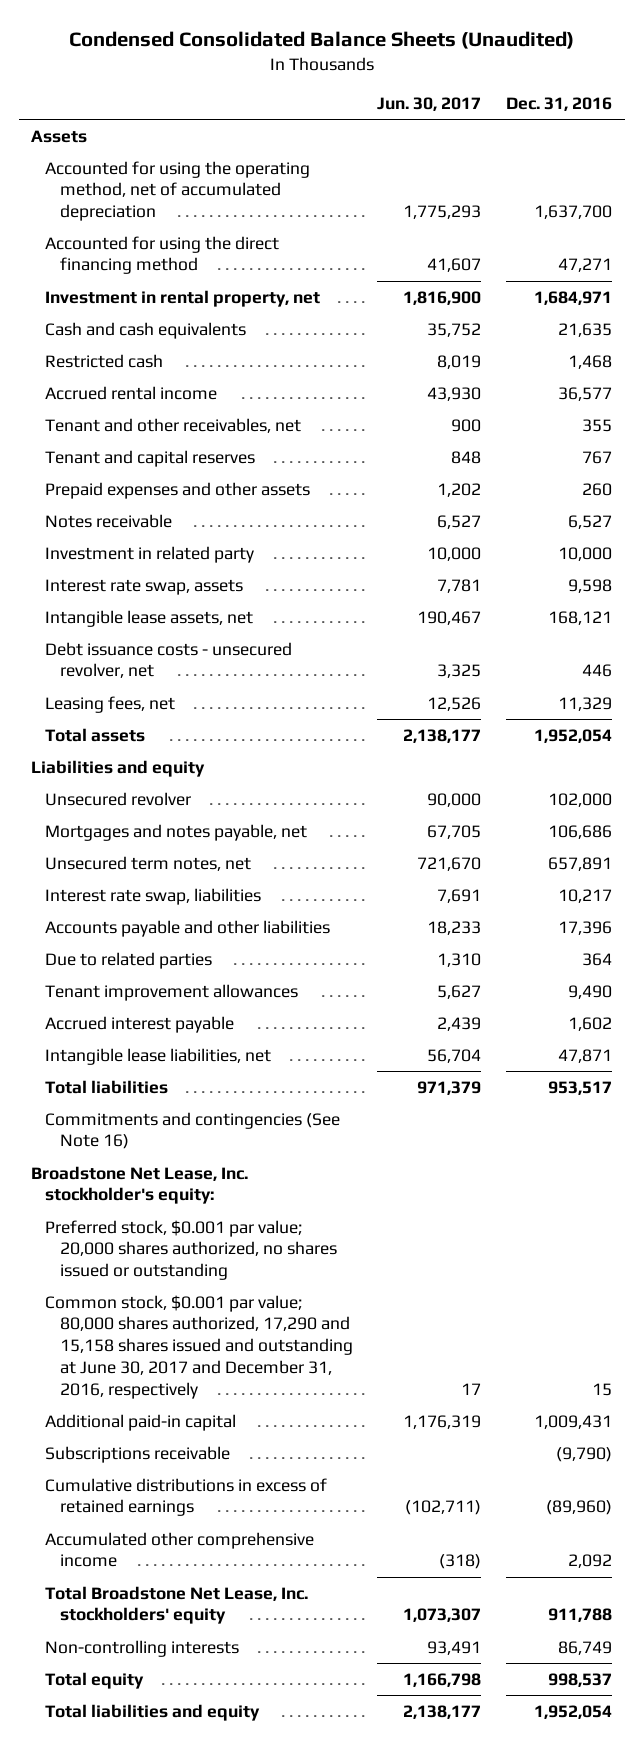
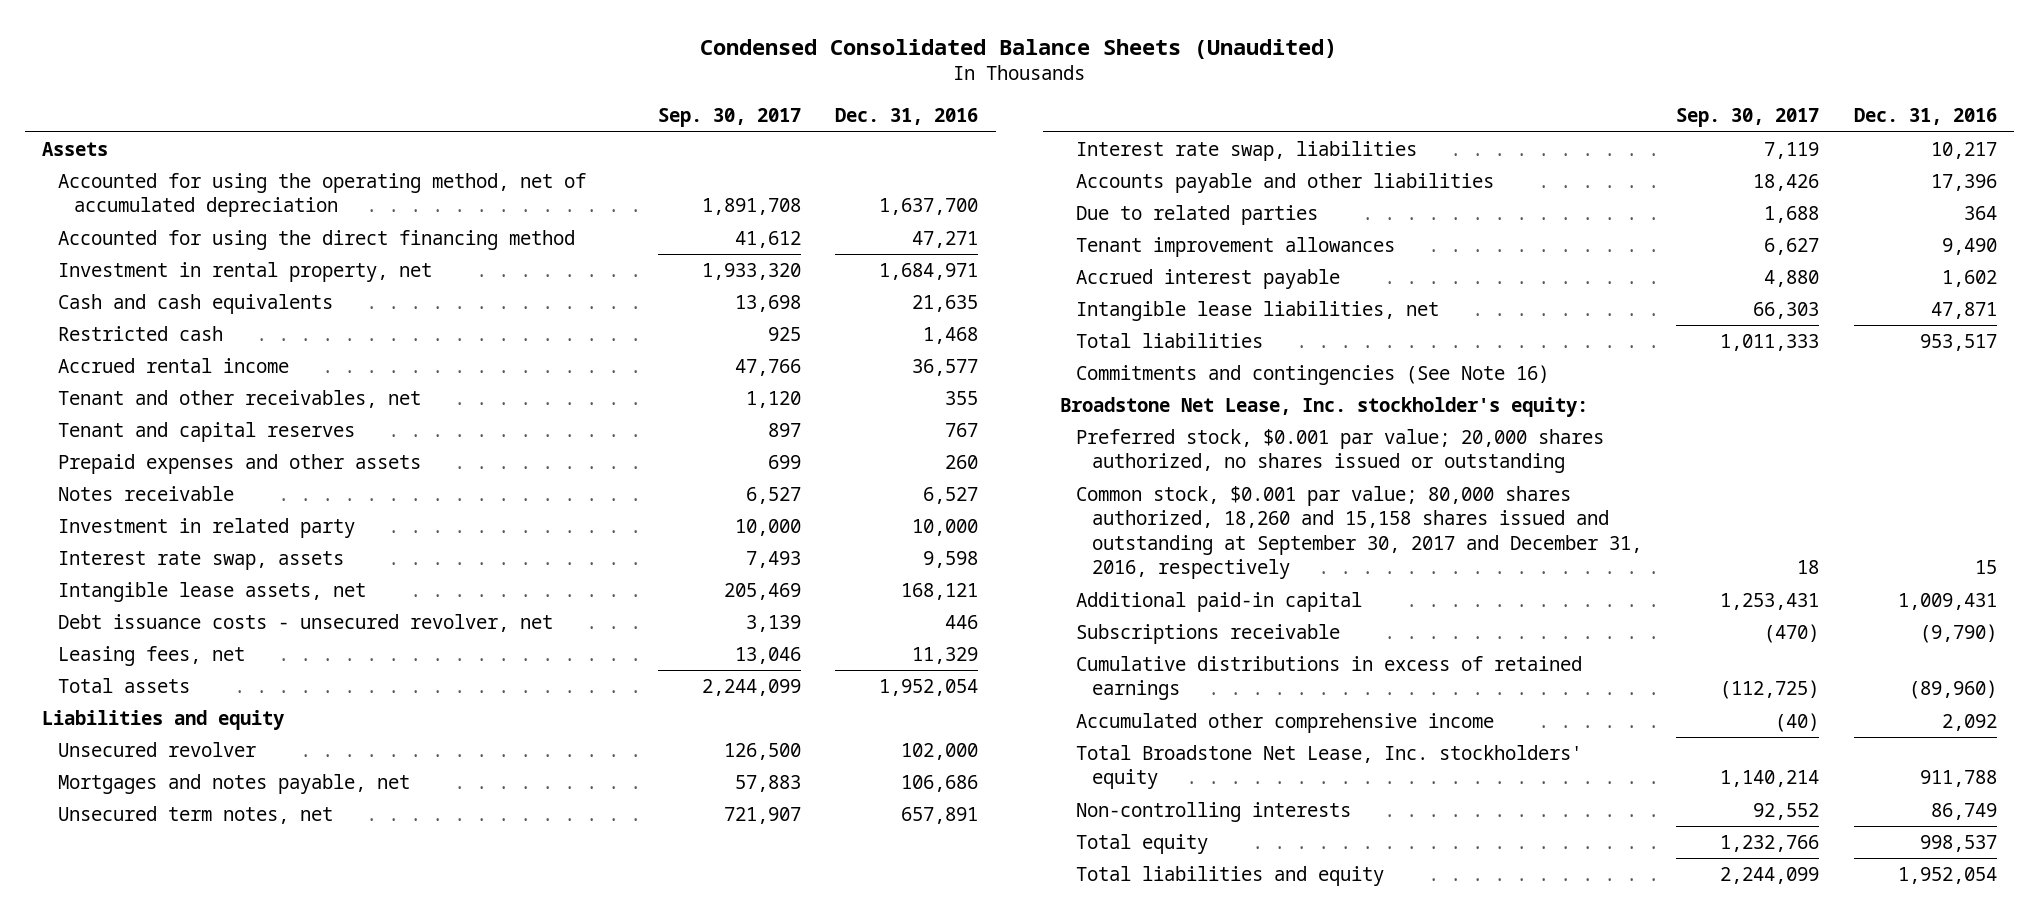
[377,97,482,112] Jun. 30, 2017 -> none
none -> [658,108,802,128] Sep. 30, 2017
[45,1294,353,1399] Common stock, $0.001 par value; 80,000 shares authorized, 17,290 and 15,158 shares issued and outstanding at June 30, 2017 and December 31, 2016, respectively -> [1076,486,1642,580] Common stock, $0.001 par value; 80,000 shares authorized, 18,260 and 15,158 shares issued and outstanding at September 30, 2017 and December 31, 2016, respectively

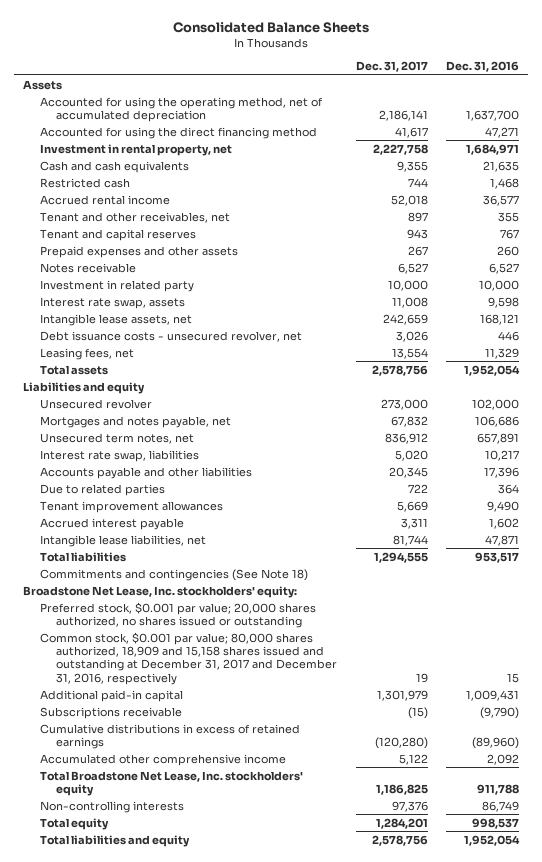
[700,38,1338,59] Condensed Consolidated Balance Sheets (Unaudited) -> [173,21,370,33] Consolidated Balance Sheets
[658,108,802,128] Sep. 30, 2017 -> none
none -> [355,61,428,73] Dec. 31, 2017
[1076,365,1550,386] Commitments and contingencies (See Note 16) -> [39,568,308,581] Commitments and contingencies (See Note 18)
[1060,397,1589,418] Broadstone Net Lease, Inc. stockholder's equity: -> [23,585,298,598] Broadstone Net Lease, Inc. stockholders' equity:
[1076,486,1642,580] Common stock, $0.001 par value; 80,000 shares authorized, 18,260 and 15,158 shares issued and outstanding at September 30, 2017 and December 31, 2016, respectively -> [39,631,338,685] Common stock, $0.001 par value; 80,000 shares authorized, 18,909 and 15,158 shares issued and outstanding at December 31, 2017 and December 31, 2016, respectively

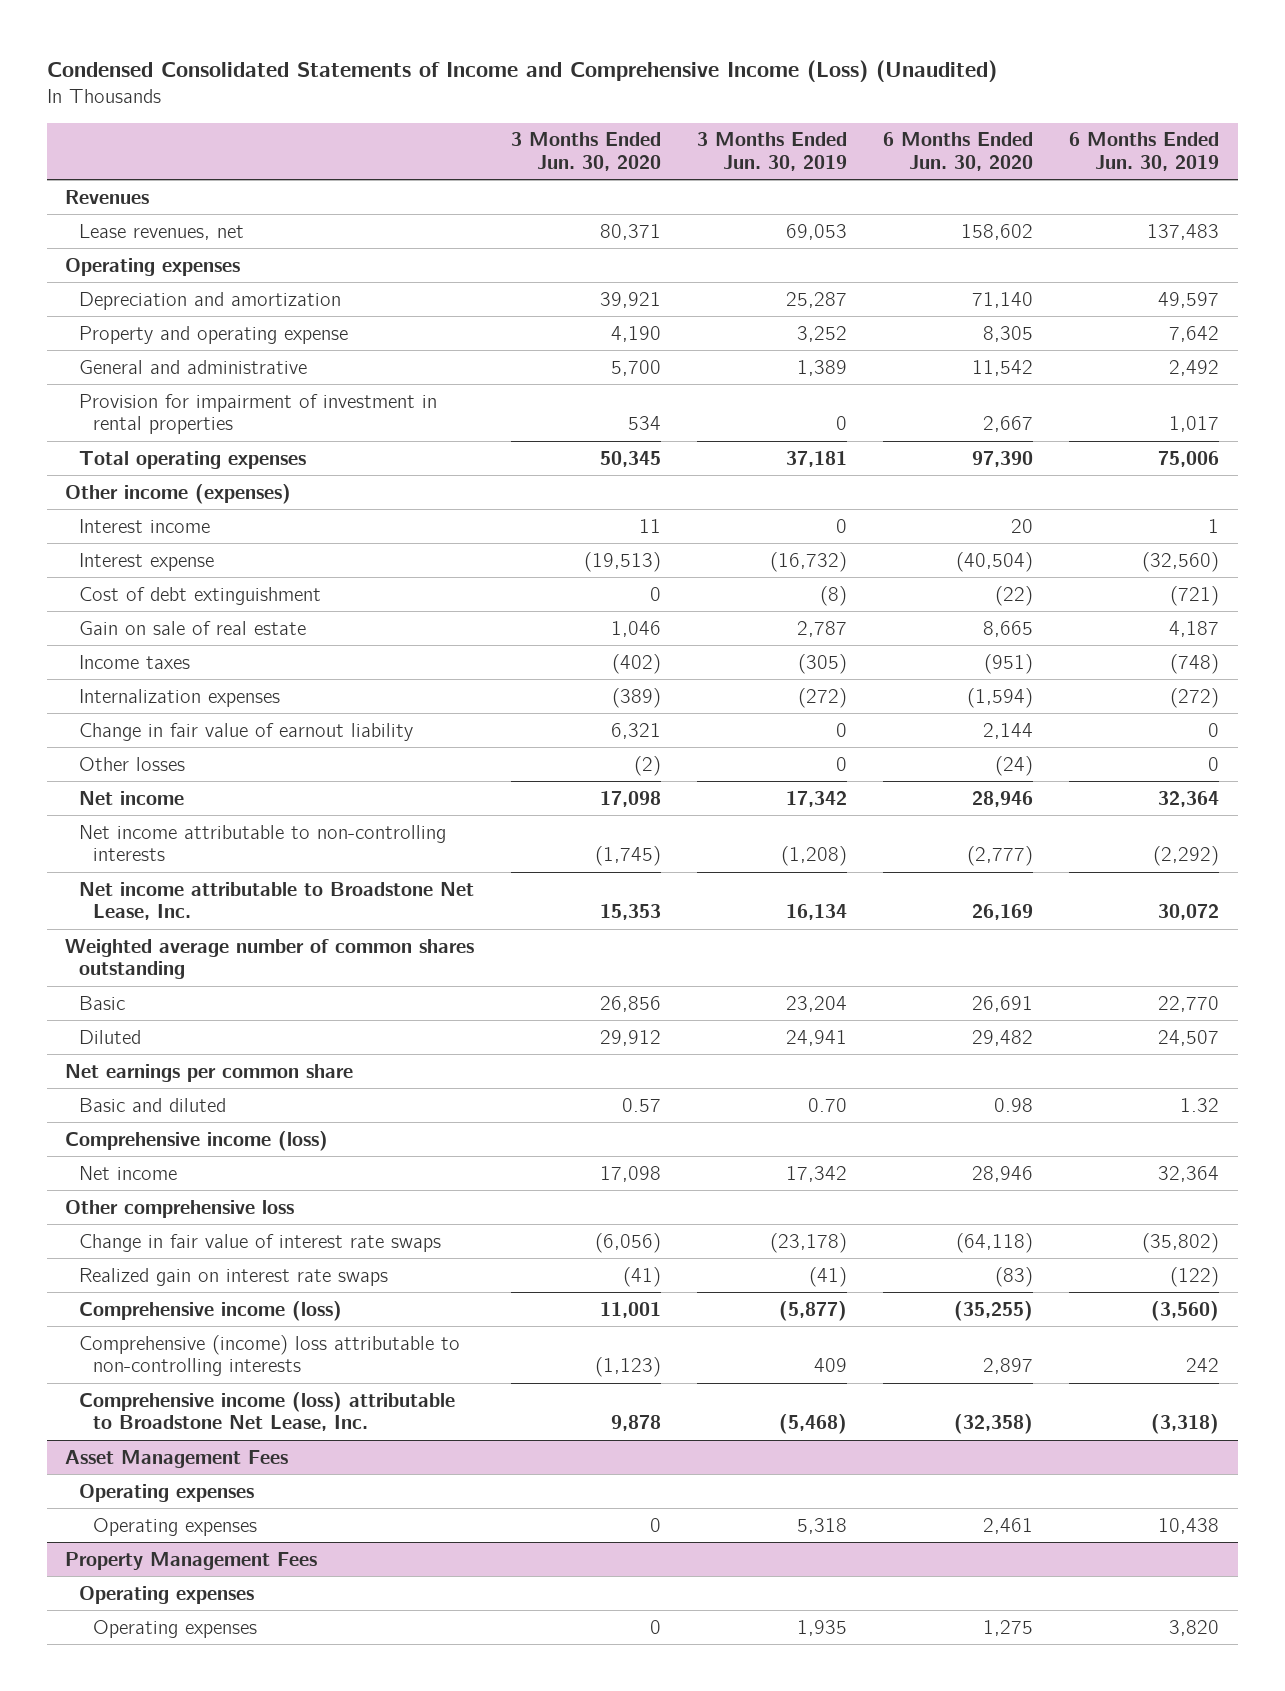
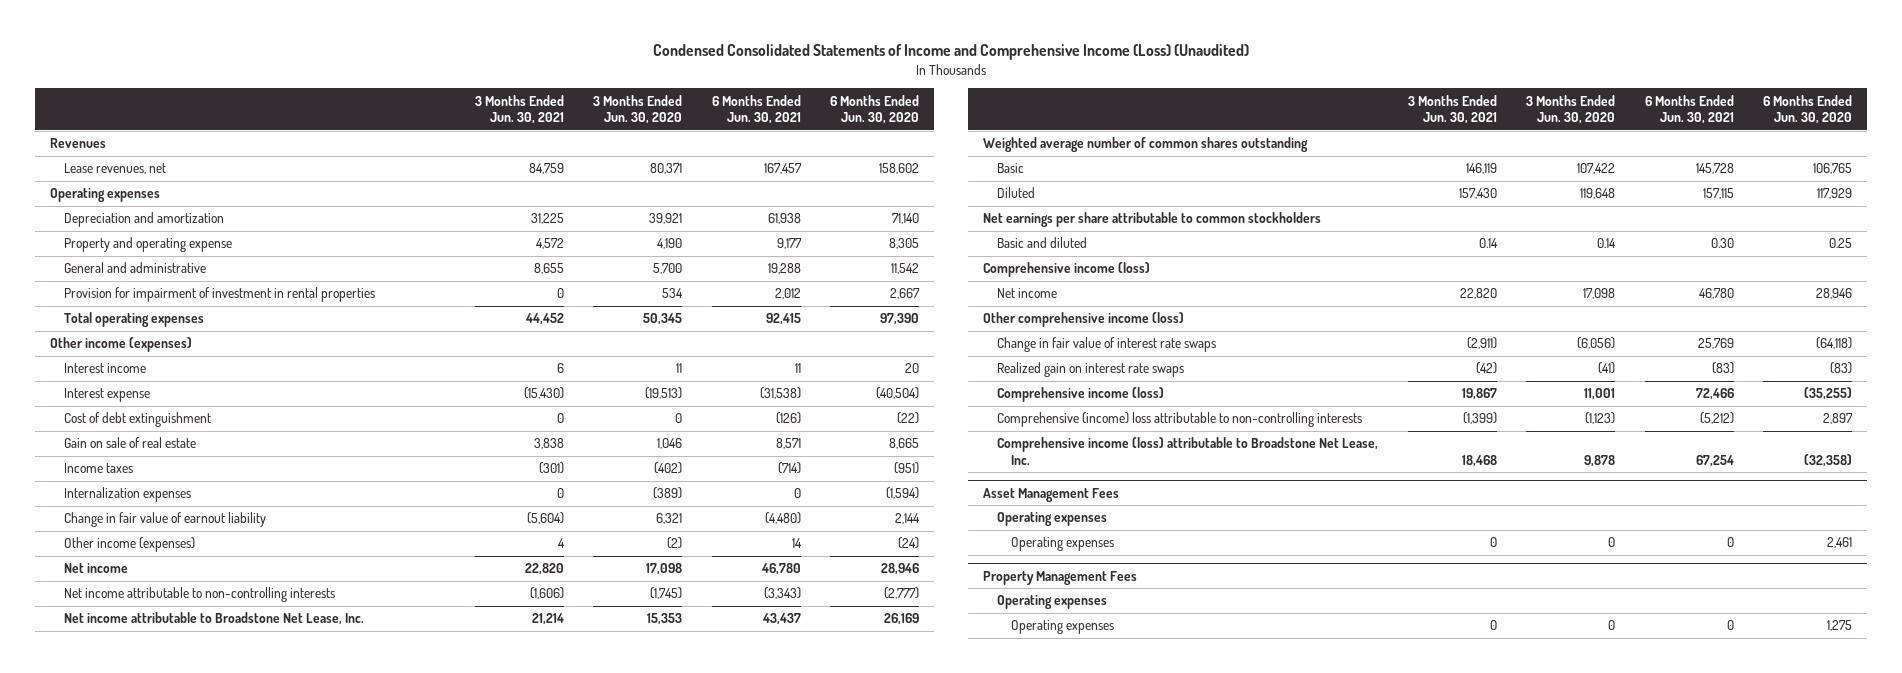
[696,132,847,172] 3 Months Ended Jun. 30, 2019 -> none
[1069,132,1220,172] 6 Months Ended Jun. 30, 2019 -> none
none -> [474,94,564,125] 3 Months Ended Jun. 30, 2021
none -> [711,94,801,125] 6 Months Ended Jun. 30, 2021
[79,756,186,771] Other losses -> [64,537,196,553] Other income (expenses)
[599,995,661,1012] 26,856 -> [1577,163,1616,175] 107,422
[972,995,1034,1012] 26,691 -> [1813,163,1853,175] 106,765
[599,1029,661,1046] 29,912 -> [1580,188,1616,200] 119,648
[972,1029,1034,1046] 29,482 -> [1817,188,1853,200] 117,929
[65,1063,354,1082] Net earnings per common share -> [982,212,1321,228] Net earnings per share attributable to common stockholders
[621,1097,661,1112] 0.57 -> [1597,238,1617,249] 0.14
[994,1097,1034,1112] 0.98 -> [1829,238,1853,249] 0.25
[65,1199,295,1218] Other comprehensive loss -> [982,312,1184,328] Other comprehensive income (loss)

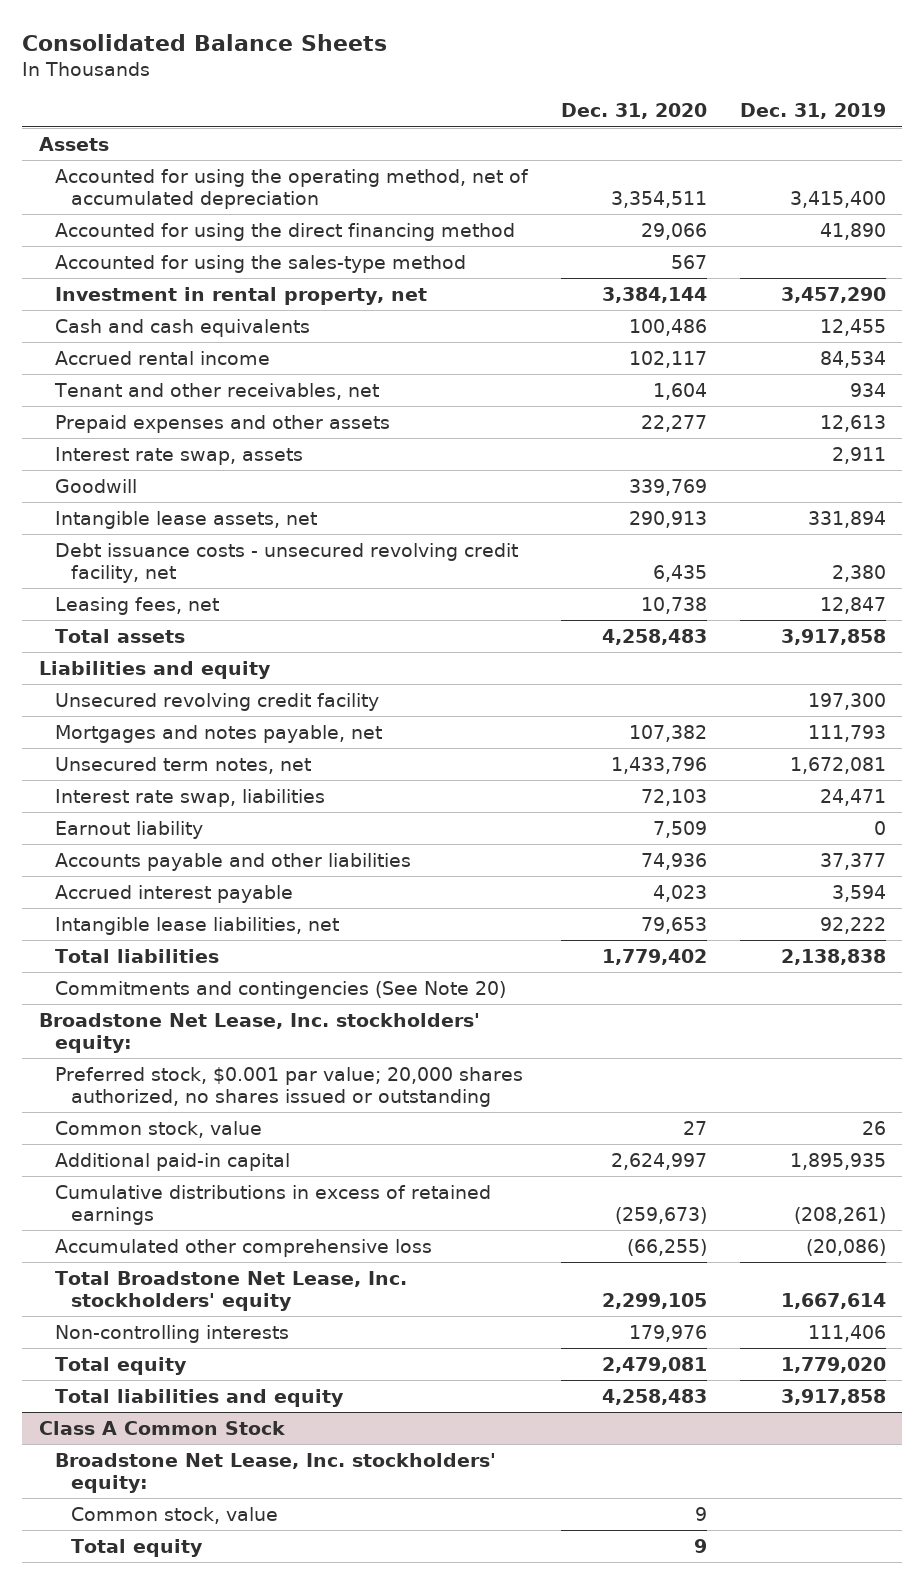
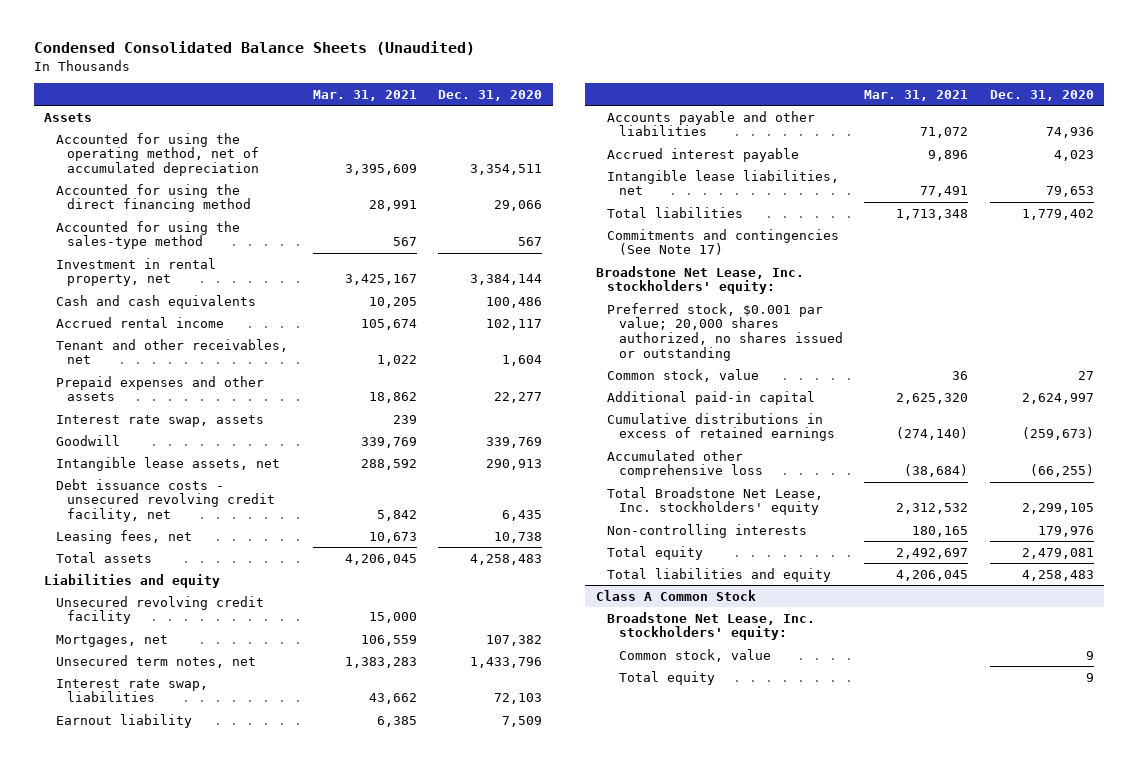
[22,34,388,52] Consolidated Balance Sheets -> [33,41,475,56] Condensed Consolidated Balance Sheets (Unaudited)
[739,103,886,120] Dec. 31, 2019 -> none
none -> [312,90,417,102] Mar. 31, 2021
[54,724,382,743] Mortgages and notes payable, net -> [55,634,168,647] Mortgages, net
[54,980,506,999] Commitments and contingencies (See Note 20) -> [607,228,840,256] Commitments and contingencies (See Note 17)

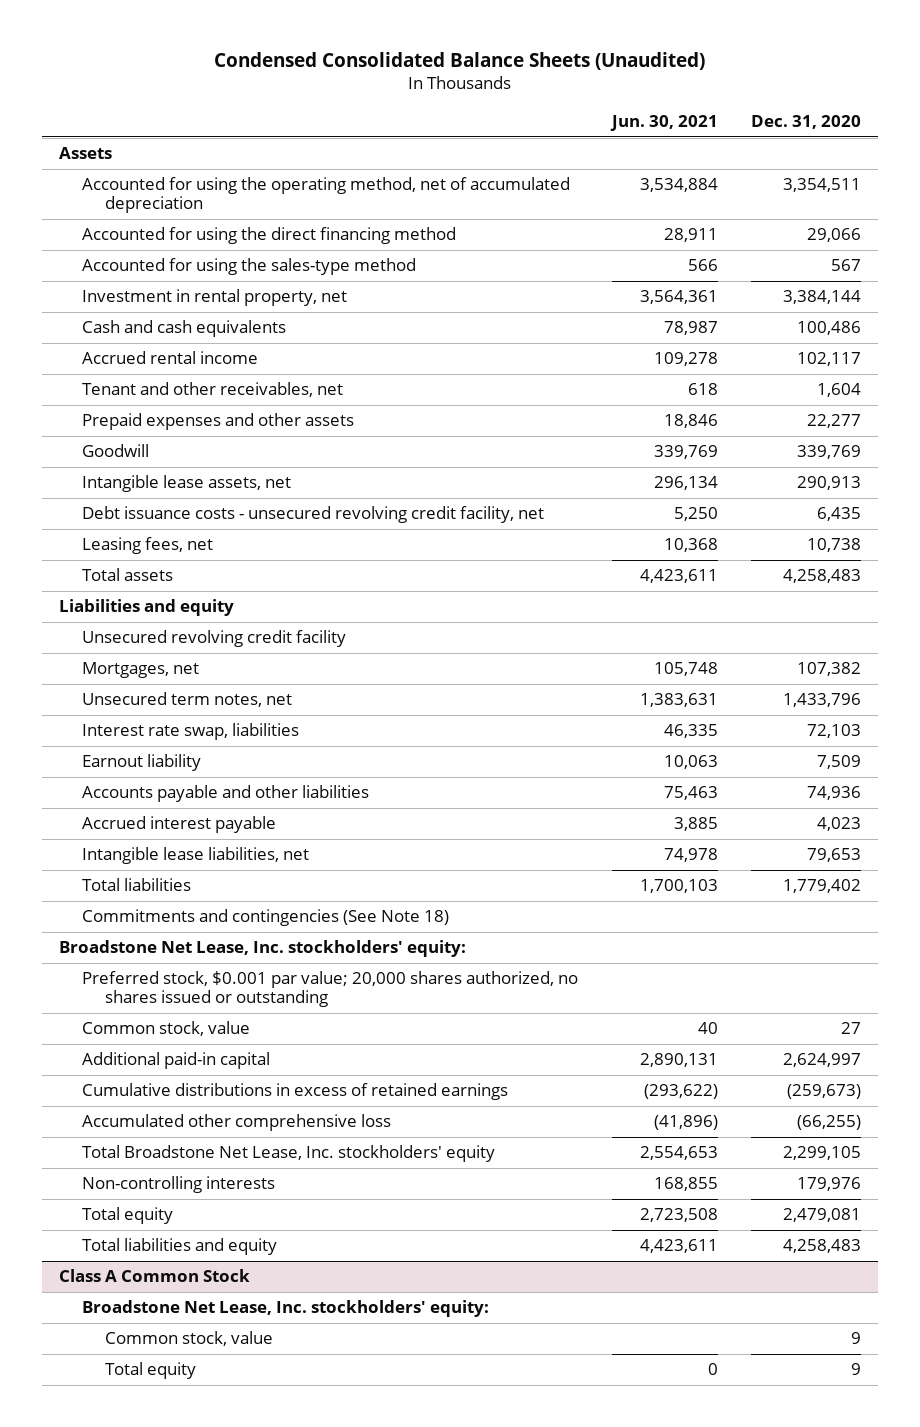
[312,90,417,102] Mar. 31, 2021 -> none
none -> [609,114,718,131] Jun. 30, 2021
[55,414,264,427] Interest rate swap, assets -> none
[607,228,840,256] Commitments and contingencies (See Note 17) -> [81,909,449,927] Commitments and contingencies (See Note 18)

